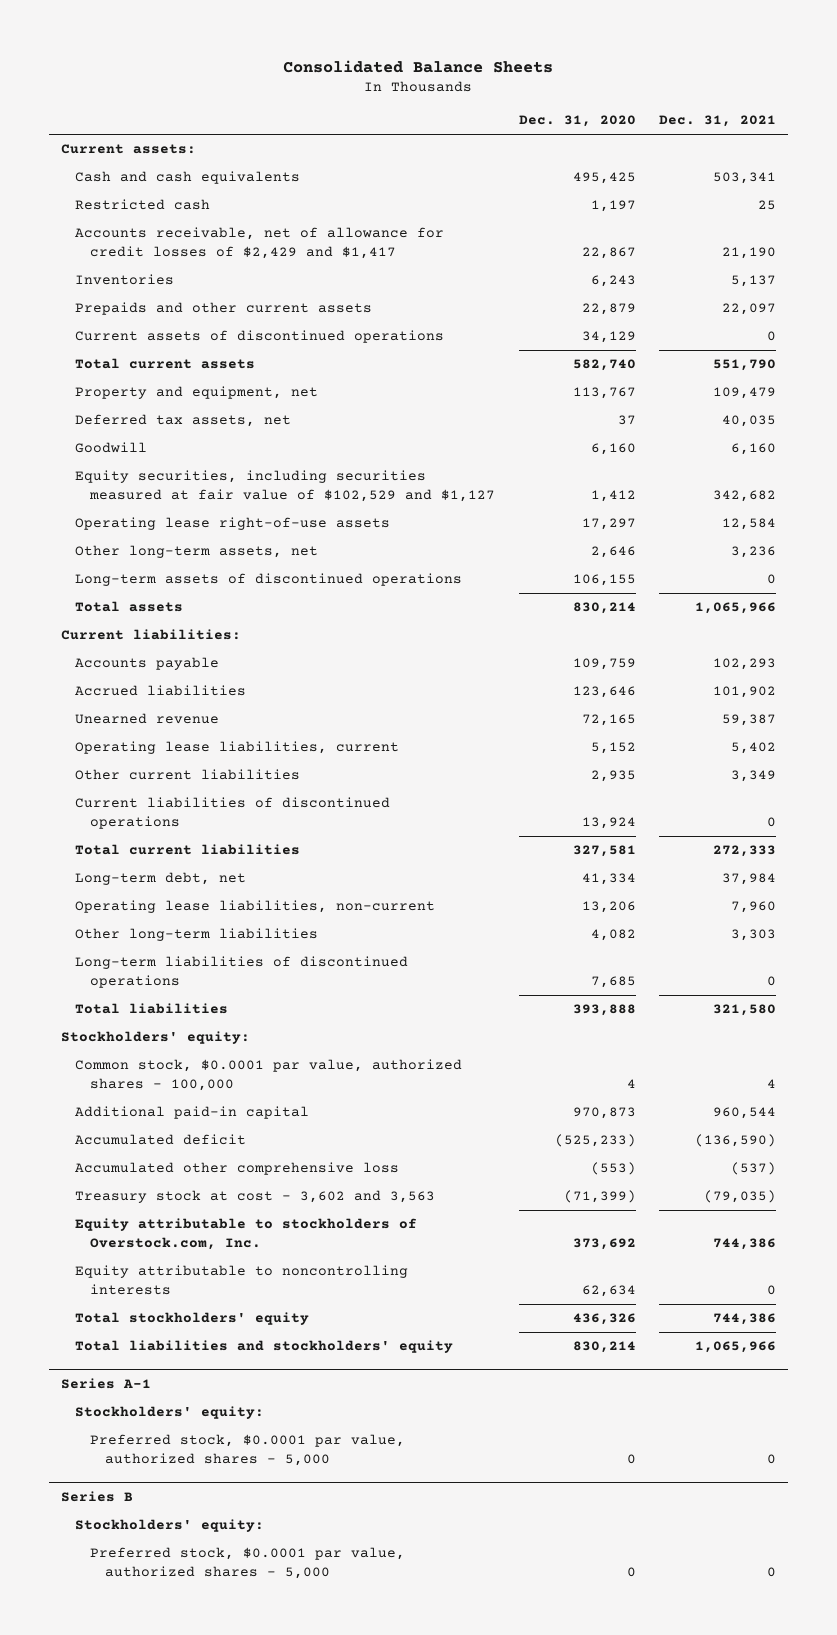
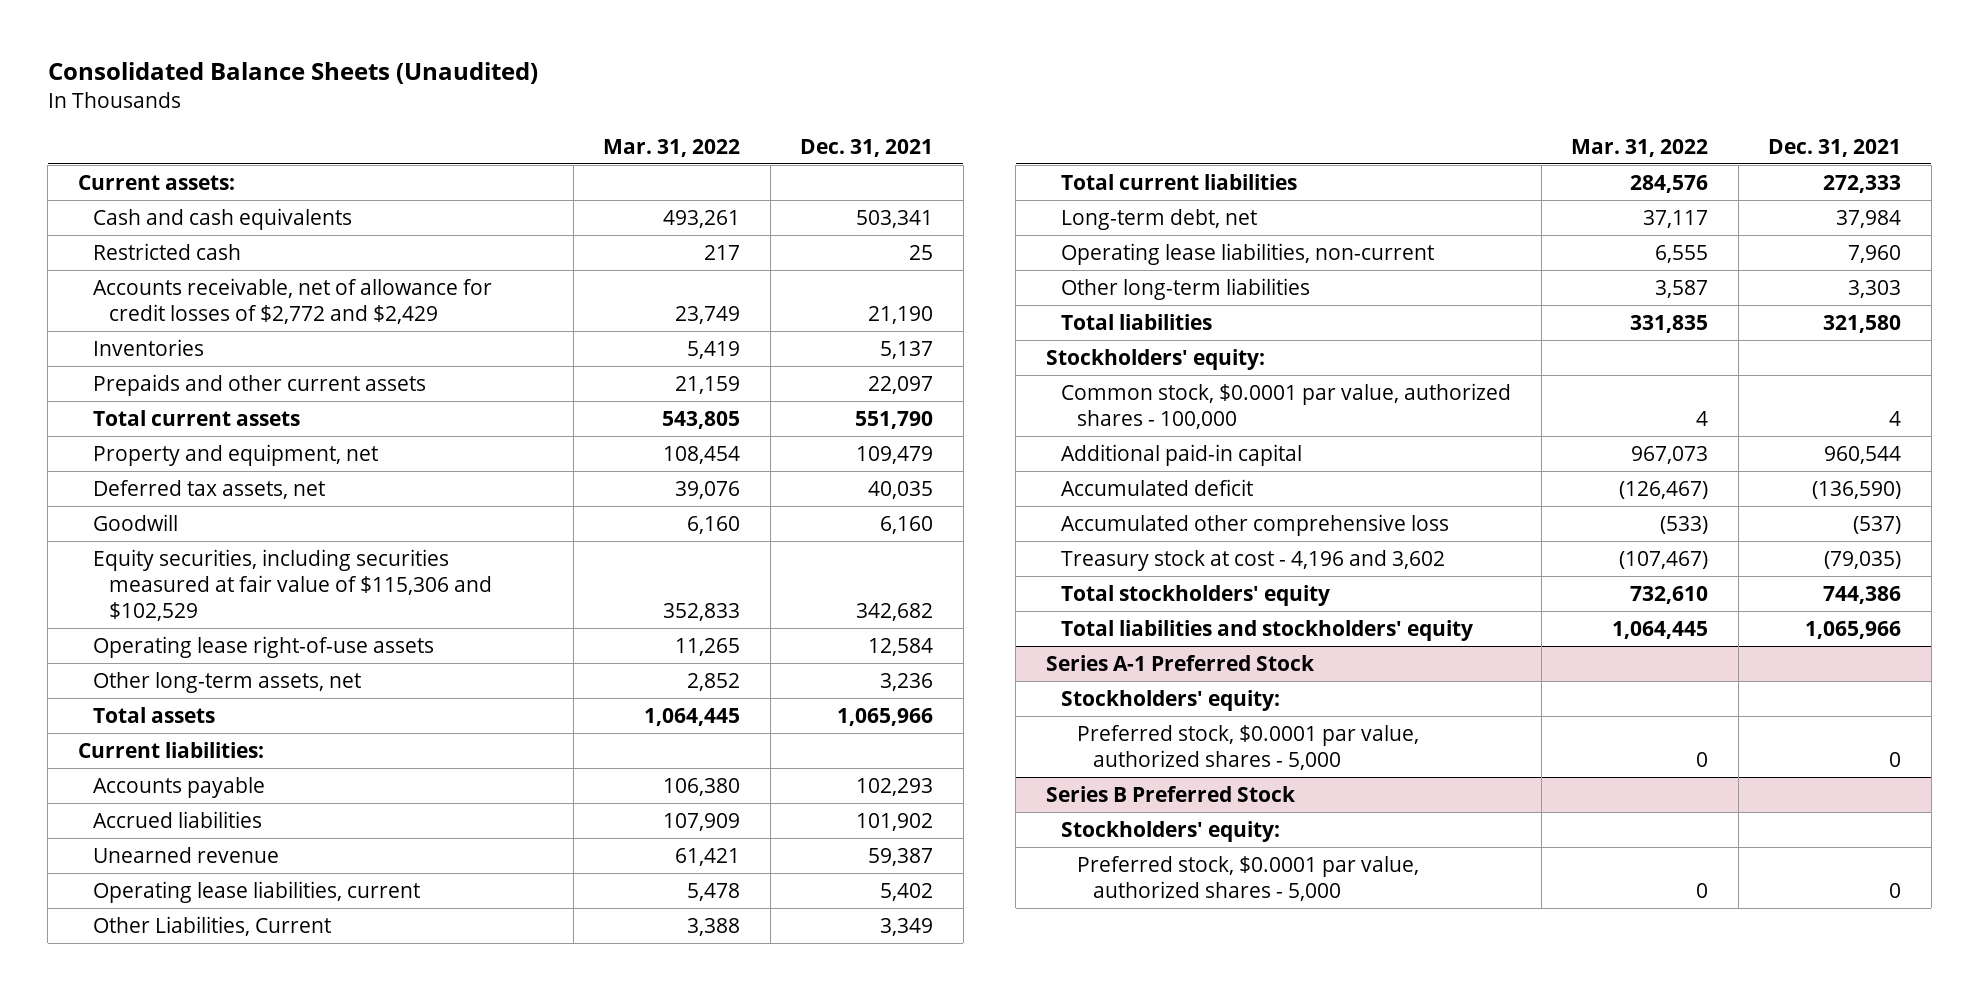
[283,59,554,73] Consolidated Balance Sheets -> [47,62,538,85] Consolidated Balance Sheets (Unaudited)
[518,115,636,128] Dec. 31, 2020 -> none
none -> [603,138,741,157] Mar. 31, 2022
[75,227,445,260] Accounts receivable, net of allowance for credit losses of $2,429 and $1,417 -> [93,277,493,324] Accounts receivable, net of allowance for credit losses of $2,772 and $2,429
[75,330,445,344] Current assets of discontinued operations -> none
[75,470,496,503] Equity securities, including securities measured at fair value of $102,529 and $1,127 -> [93,548,493,621] Equity securities, including securities measured at fair value of $115,306 and $102,529
[75,573,463,587] Long-term assets of discontinued operations -> none
[75,797,391,830] Current liabilities of discontinued operations -> none
[75,769,301,781] Other current liabilities -> [93,915,332,936] Other Liabilities, Current
[75,956,409,989] Long-term liabilities of discontinued operations -> none
[75,1218,418,1251] Equity attributable to stockholders of Overstock.com, Inc. -> none
[75,1265,409,1296] Equity attributable to noncontrolling interests -> none
[75,1190,436,1204] Treasury stock at cost - 3,602 and 3,563 -> [1061,549,1446,571] Treasury stock at cost - 4,196 and 3,602
[60,1377,151,1389] Series A-1 -> [1045,654,1315,671] Series A-1 Preferred Stock
[60,1490,133,1502] Series B -> [1045,785,1296,802] Series B Preferred Stock

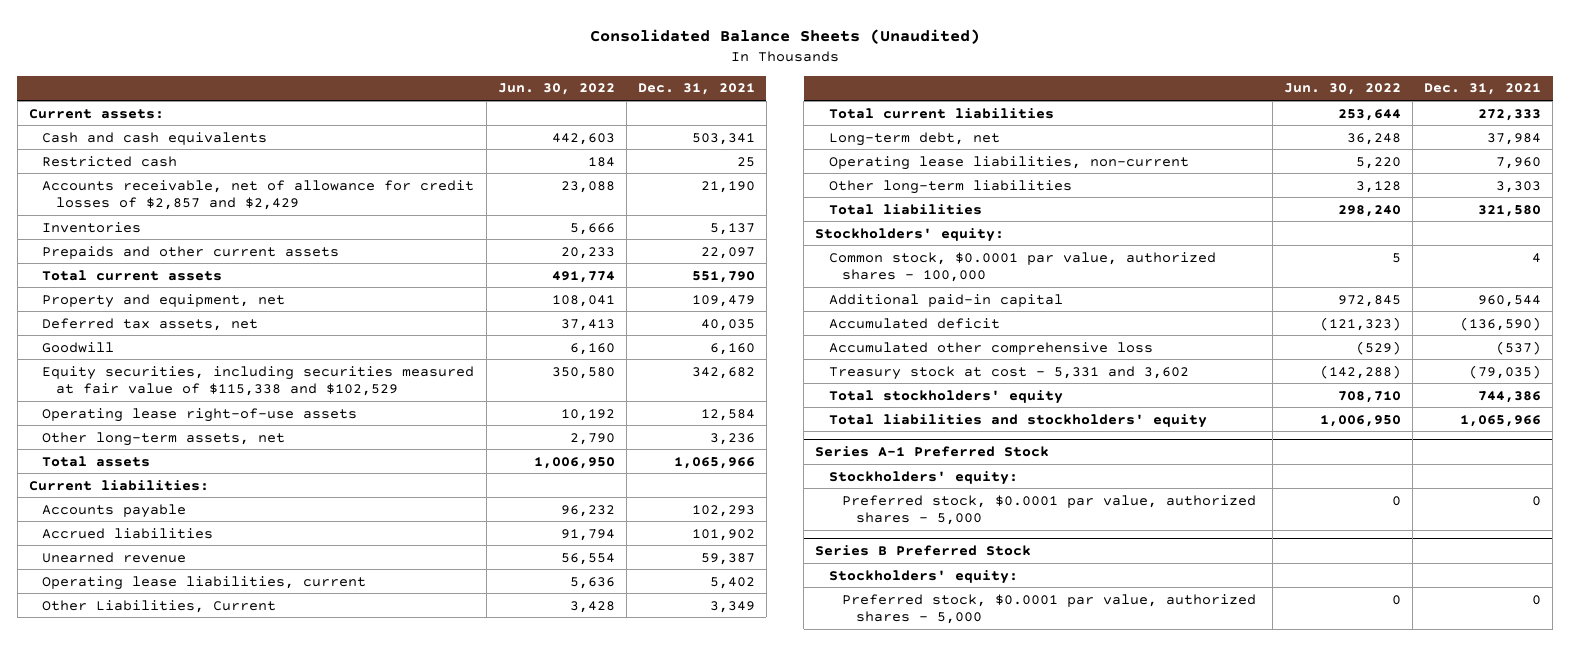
[603,138,741,157] Mar. 31, 2022 -> none
none -> [497,83,615,96] Jun. 30, 2022
[93,277,493,324] Accounts receivable, net of allowance for credit losses of $2,772 and $2,429 -> [42,179,475,210] Accounts receivable, net of allowance for credit losses of $2,857 and $2,429
[93,548,493,621] Equity securities, including securities measured at fair value of $115,306 and $102,529 -> [42,365,475,396] Equity securities, including securities measured at fair value of $115,338 and $102,529
[1061,549,1446,571] Treasury stock at cost - 4,196 and 3,602 -> [828,365,1189,380] Treasury stock at cost - 5,331 and 3,602

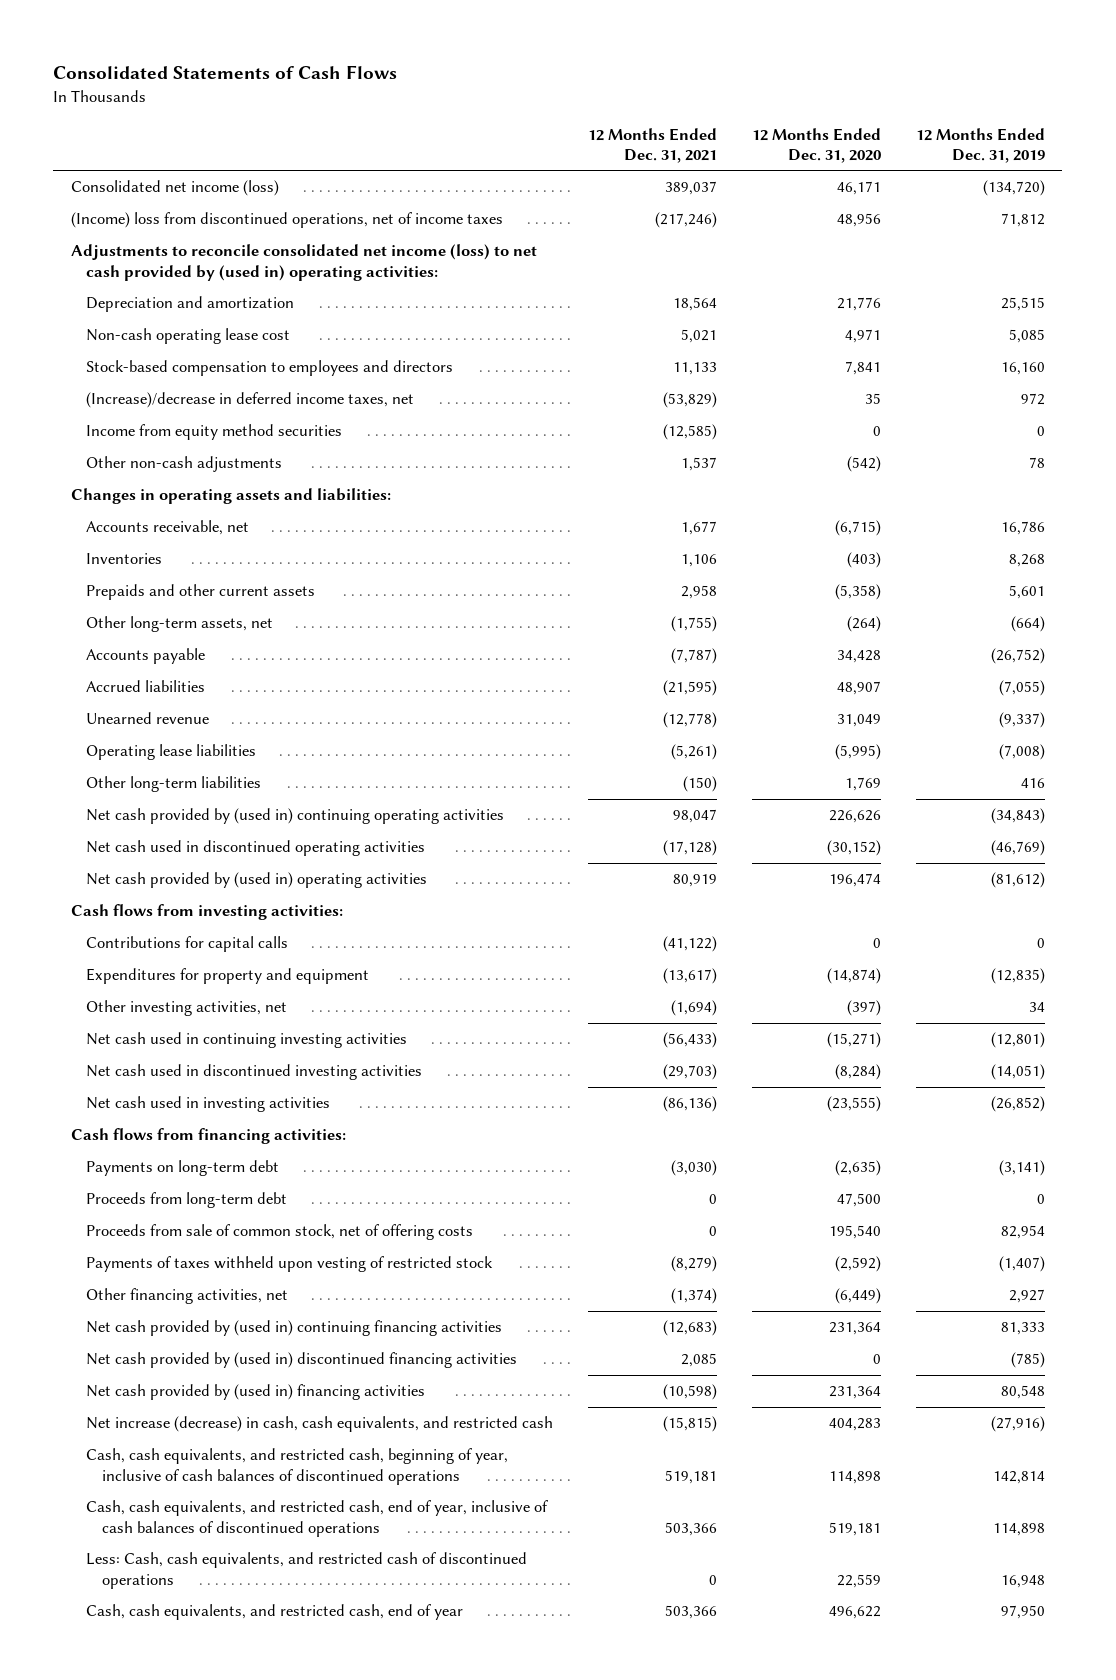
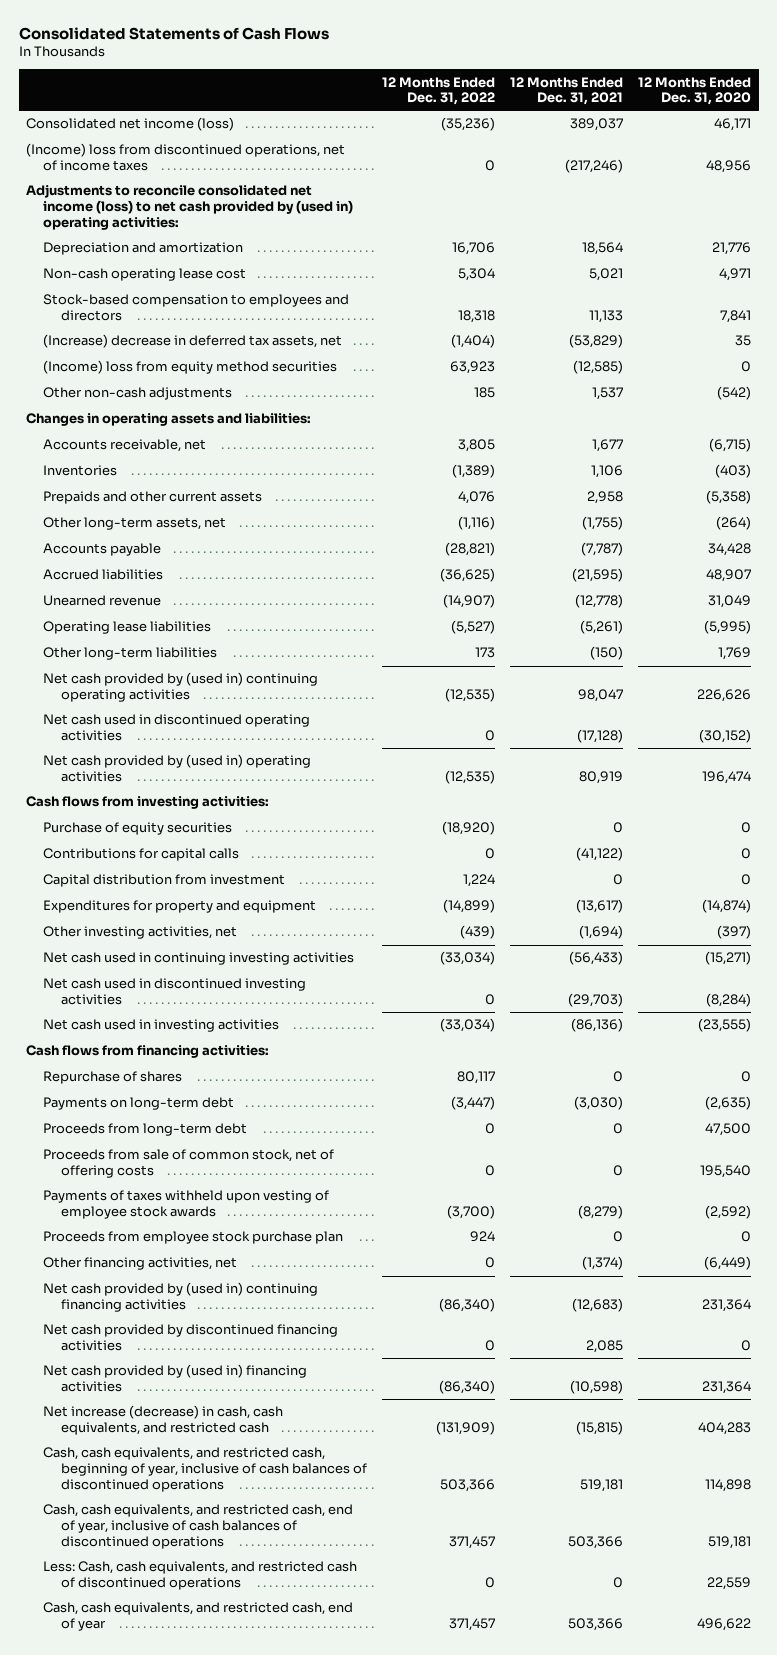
[915,127,1045,163] 12 Months Ended Dec. 31, 2019 -> none
none -> [381,76,495,106] 12 Months Ended Dec. 31, 2022
[86,392,415,409] (Increase)/decrease in deferred income taxes, net -> [43,334,343,349] (Increase) decrease in deferred tax assets, net
[86,424,343,441] Income from equity method securities -> [43,360,338,375] (Income) loss from equity method securities
none -> [43,822,233,836] Purchase of equity securities
none -> [43,874,286,888] Capital distribution from investment
none -> [43,1071,183,1085] Repurchase of shares
[86,1256,494,1273] Payments of taxes withheld upon vesting of restricted stock -> [43,1190,330,1220] Payments of taxes withheld upon vesting of employee stock awards
none -> [43,1231,344,1245] Proceeds from employee stock purchase plan
[86,1352,518,1369] Net cash provided by (used in) discontinued financing activities -> [43,1324,339,1352] Net cash provided by discontinued financing activities

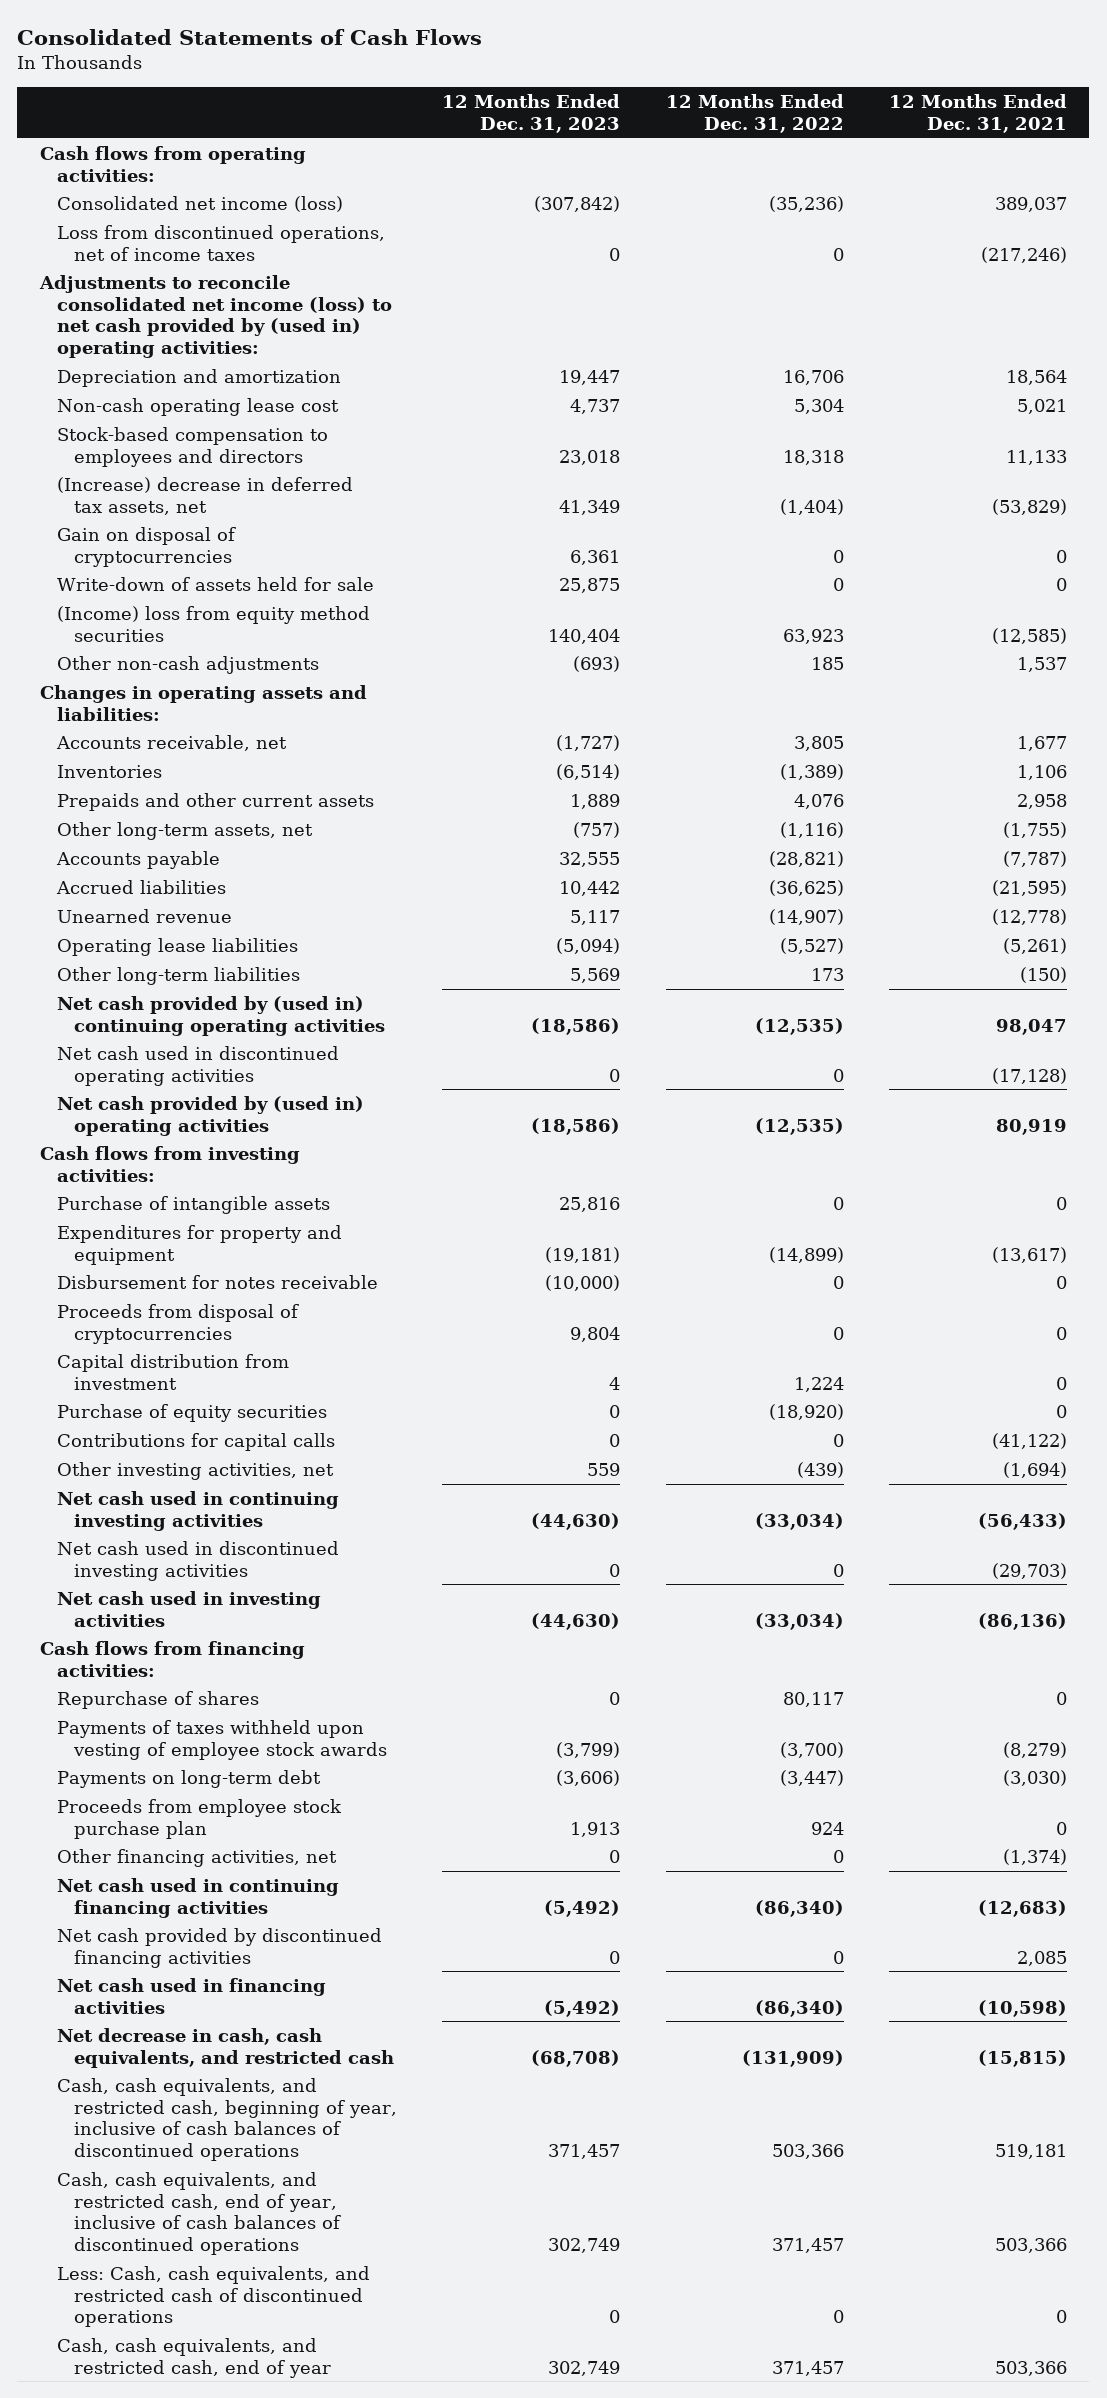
[638,76,752,106] 12 Months Ended Dec. 31, 2020 -> none
none -> [442,94,621,133] 12 Months Ended Dec. 31, 2023
none -> [40,145,307,182] Cash flows from operating activities:
[26,143,346,172] (Income) loss from discontinued operations, net of income taxes -> [57,224,386,261] Loss from discontinued operations, net of income taxes
none -> [57,526,237,567] Gain on disposal of cryptocurrencies
none -> [57,576,375,591] Write-down of assets held for sale
none -> [57,1195,331,1214] Purchase of intangible assets
[43,900,317,914] Expenditures for property and equipment -> [57,1224,343,1265] Expenditures for property and equipment
none -> [57,1274,379,1289] Disbursement for notes receivable
none -> [57,1303,300,1344] Proceeds from disposal of cryptocurrencies
[43,874,286,888] Capital distribution from investment -> [57,1353,290,1390] Capital distribution from investment
[43,1123,248,1137] Proceeds from long-term debt -> none
[43,1149,335,1179] Proceeds from sale of common stock, net of offering costs -> none
[43,1097,235,1111] Payments on long-term debt -> [57,1769,322,1788] Payments on long-term debt
[43,1282,319,1313] Net cash provided by (used in) continuing financing activities -> [57,1877,340,1918] Net cash used in continuing financing activities
[43,1364,308,1393] Net cash provided by (used in) financing activities -> [57,1977,327,2014] Net cash used in financing activities
[43,1405,284,1436] Net increase (decrease) in cash, cash equivalents, and restricted cash -> [57,2027,395,2068] Net decrease in cash, cash equivalents, and restricted cash

